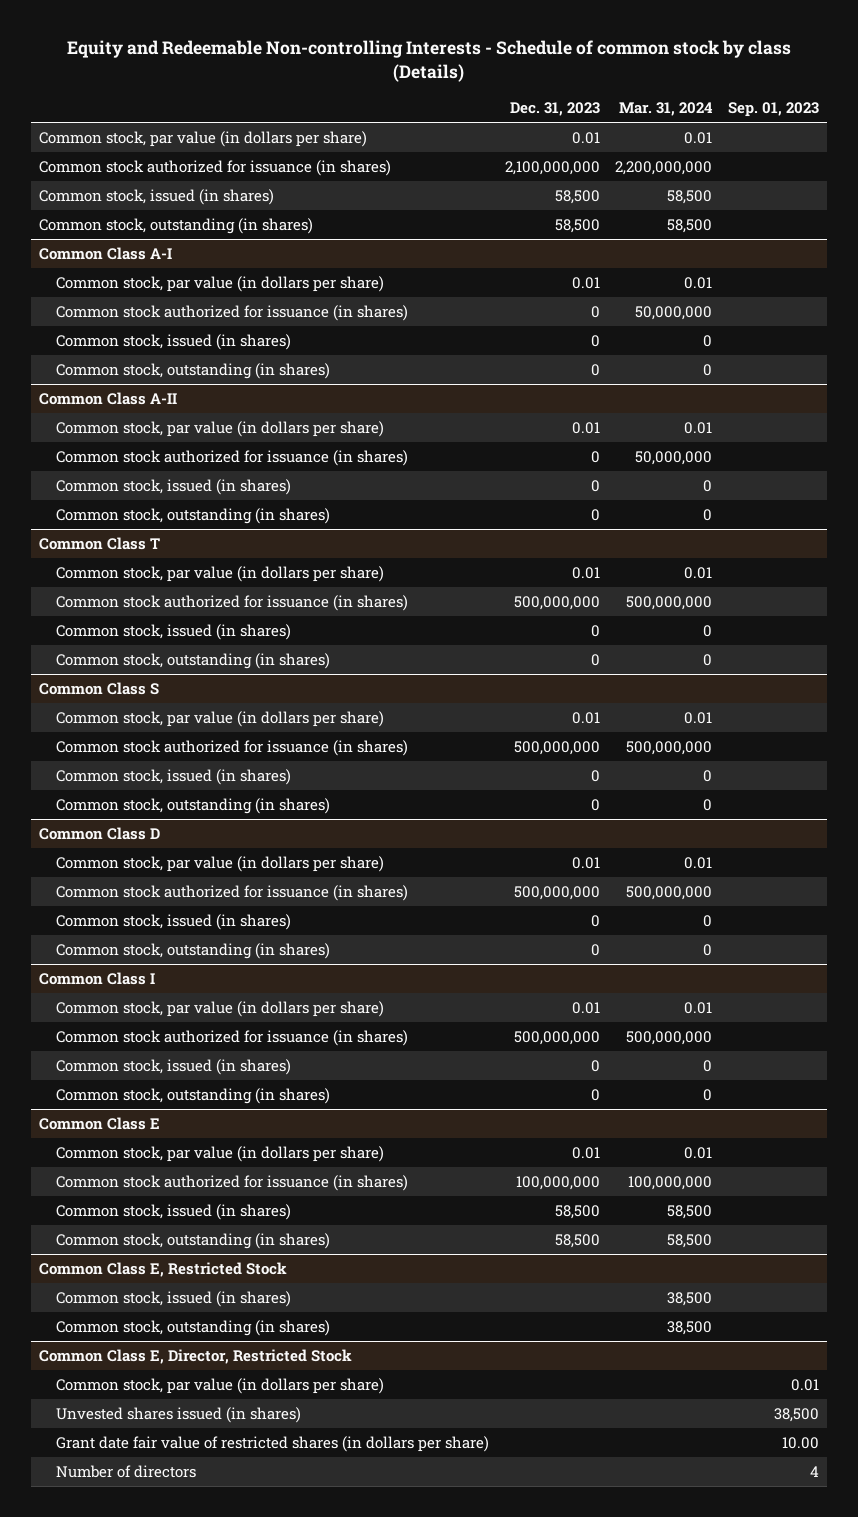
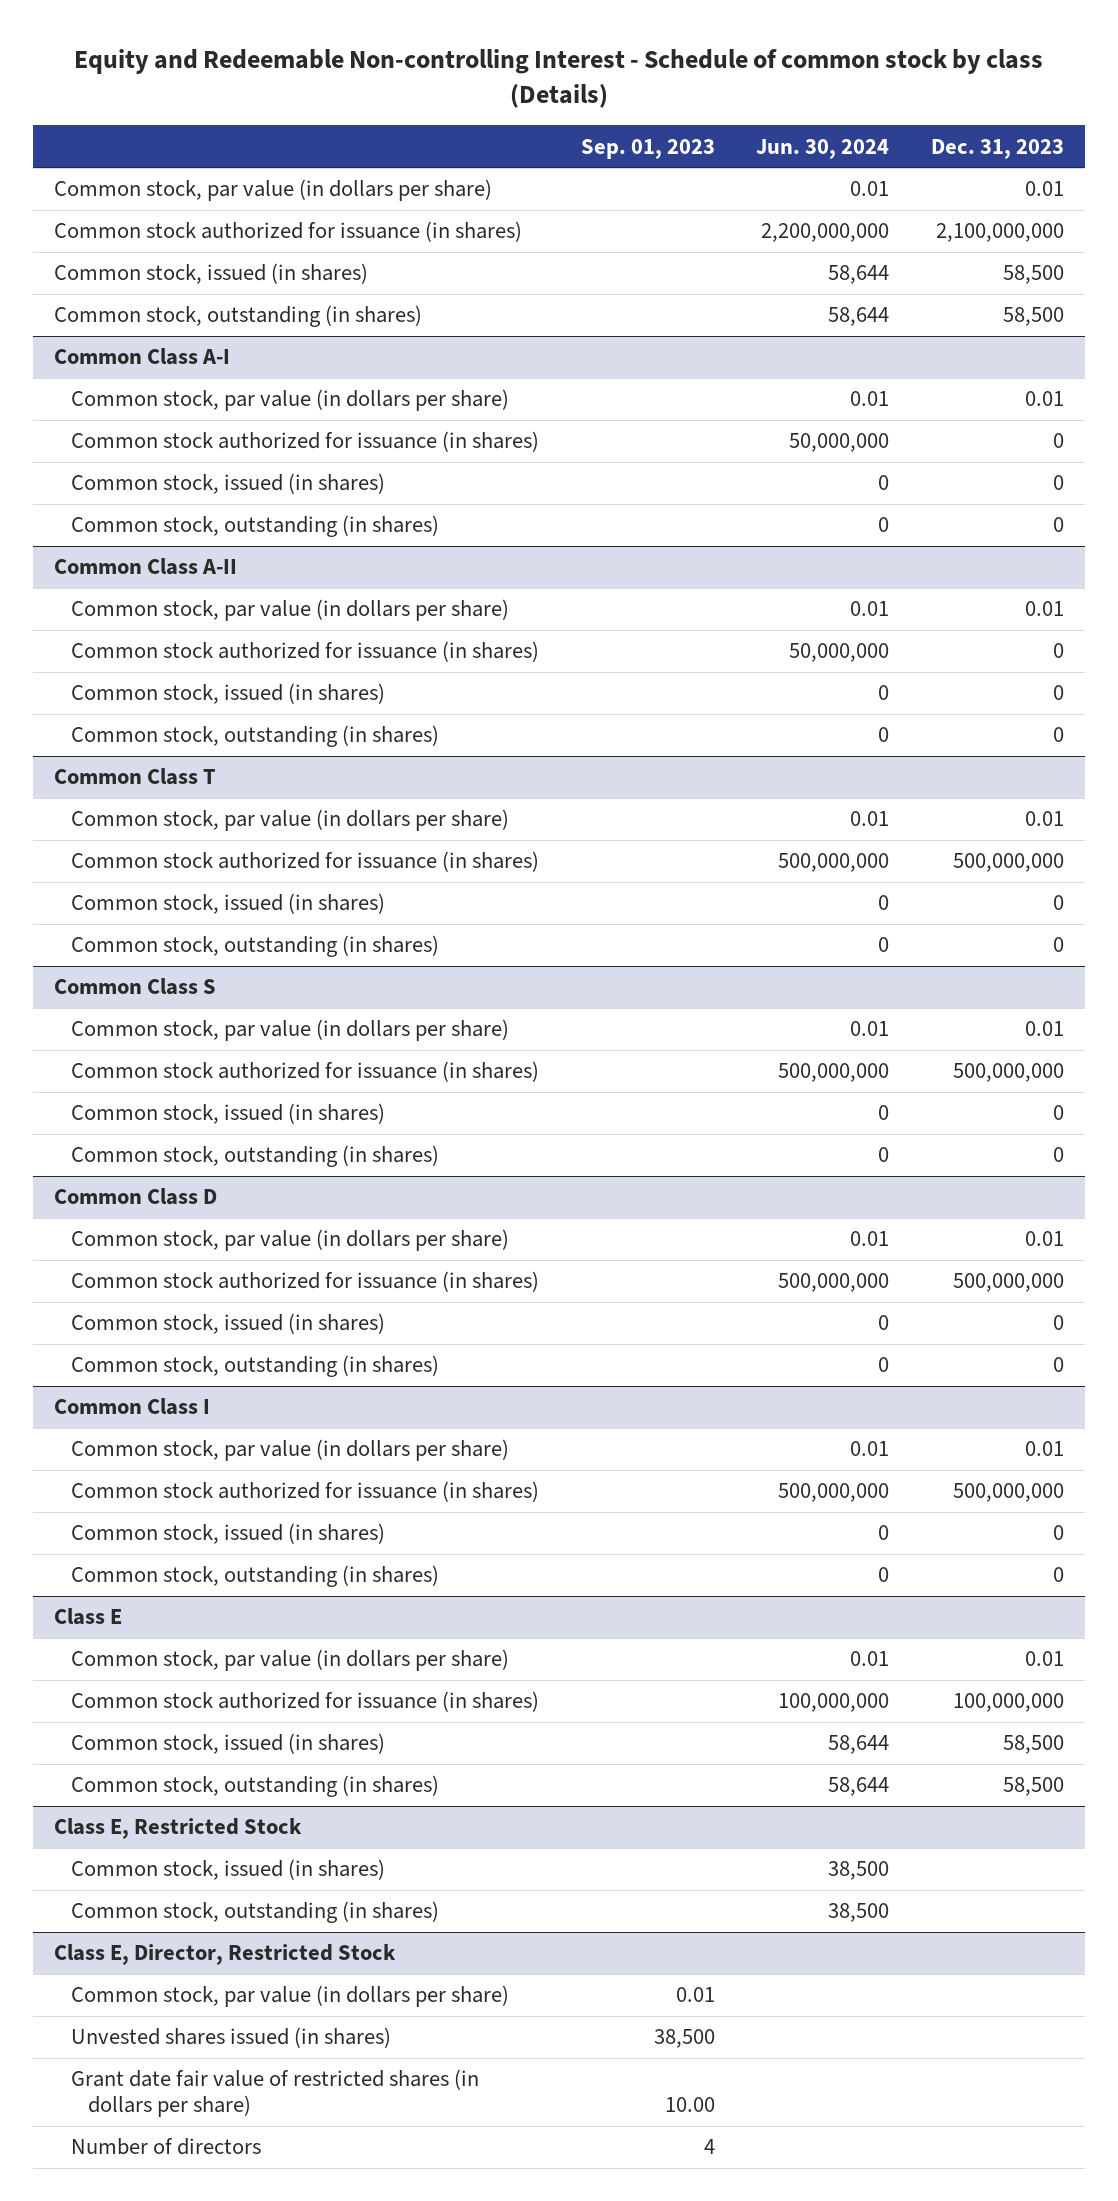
[66,40,791,82] Equity and Redeemable Non-controlling Interests - Schedule of common stock by class (Details) -> [74,48,1044,108] Equity and Redeemable Non-controlling Interest - Schedule of common stock by class (Details)
[619,102,714,117] Mar. 31, 2024 -> none
none -> [756,138,890,159] Jun. 30, 2024
[38,1117,160,1131] Common Class E -> [53,1608,122,1626] Class E
[38,1262,287,1278] Common Class E, Restricted Stock -> [53,1818,302,1840] Class E, Restricted Stock
[38,1349,352,1365] Common Class E, Director, Restricted Stock -> [53,1944,396,1966] Class E, Director, Restricted Stock

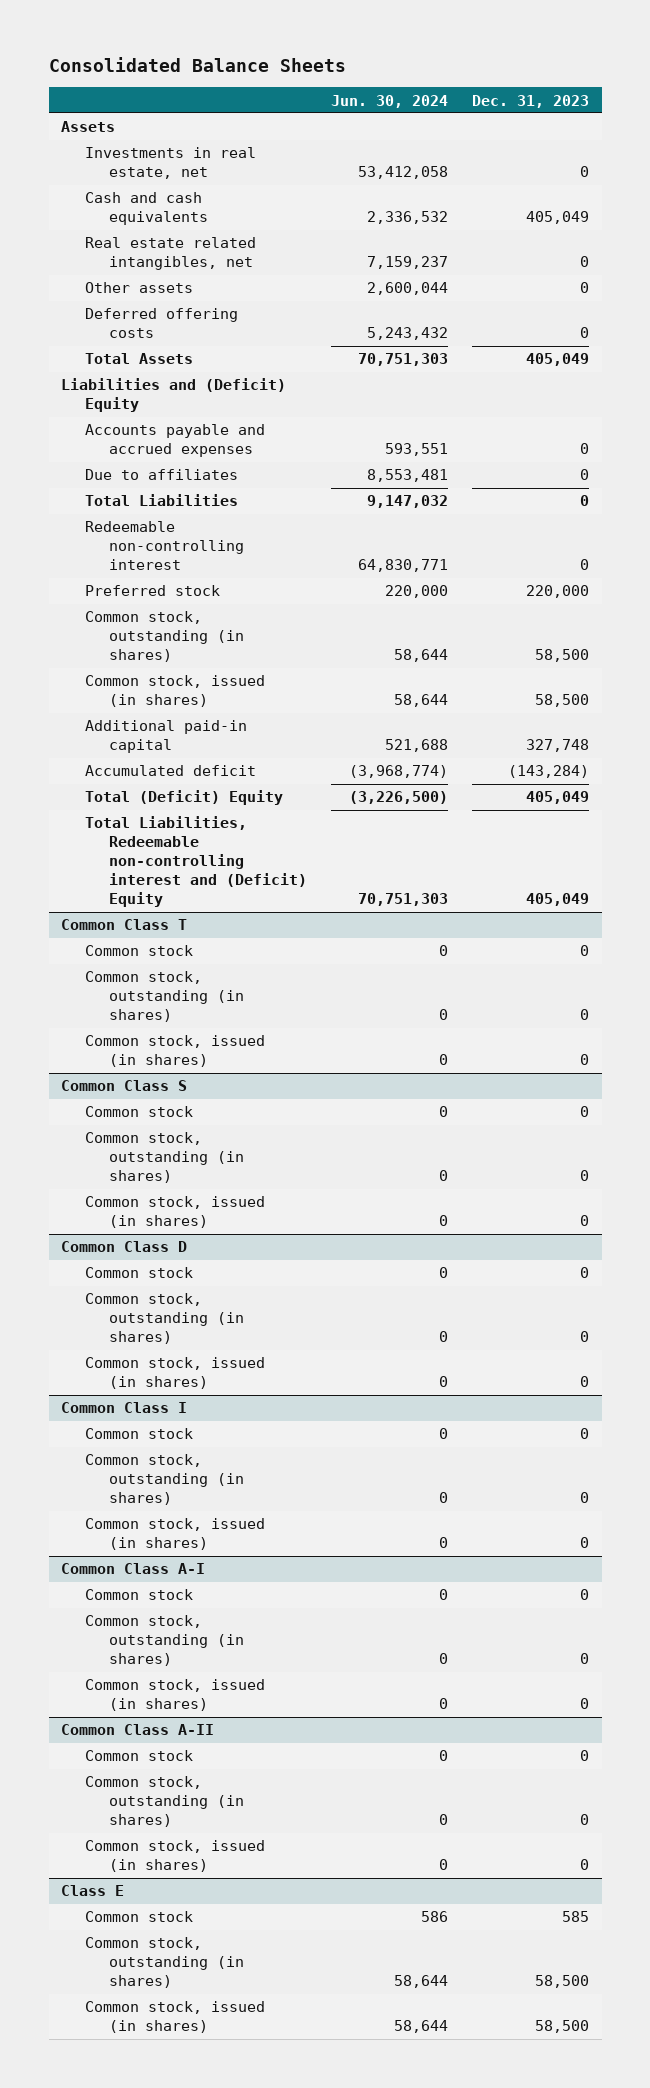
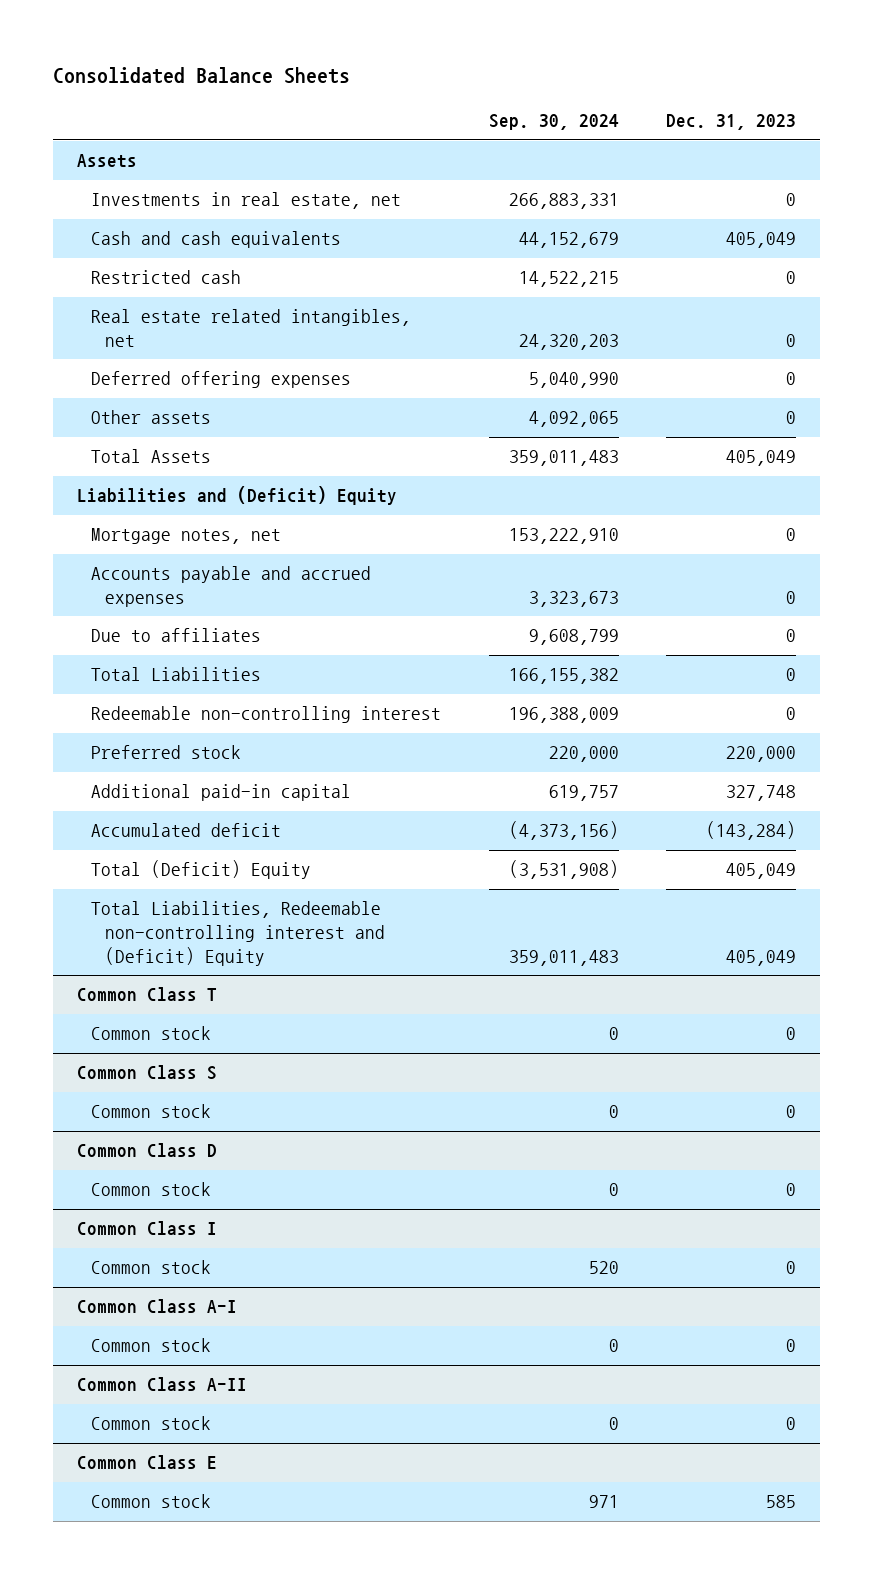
[331,94,449,108] Jun. 30, 2024 -> none
none -> [488,114,619,131] Sep. 30, 2024
none -> [90,270,241,285] Restricted cash
none -> [90,371,351,389] Deferred offering expenses
[84,308,238,339] Deferred offering costs -> none
none -> [90,528,281,545] Mortgage notes, net
[84,611,244,663] Common stock, outstanding (in shares) -> none
[84,675,265,708] Common stock, issued (in shares) -> none
[84,971,244,1023] Common stock, outstanding (in shares) -> none
[84,1035,265,1068] Common stock, issued (in shares) -> none
[84,1132,244,1184] Common stock, outstanding (in shares) -> none
[84,1196,265,1229] Common stock, issued (in shares) -> none
[84,1293,244,1345] Common stock, outstanding (in shares) -> none
[84,1357,265,1390] Common stock, issued (in shares) -> none
[84,1454,244,1506] Common stock, outstanding (in shares) -> none
[84,1518,265,1551] Common stock, issued (in shares) -> none
[84,1615,244,1667] Common stock, outstanding (in shares) -> none
[84,1679,265,1712] Common stock, issued (in shares) -> none
[84,1776,244,1828] Common stock, outstanding (in shares) -> none
[84,1840,265,1873] Common stock, issued (in shares) -> none
[60,1885,124,1897] Class E -> [76,1455,217,1470] Common Class E
[84,1937,244,1989] Common stock, outstanding (in shares) -> none
[84,2001,265,2034] Common stock, issued (in shares) -> none

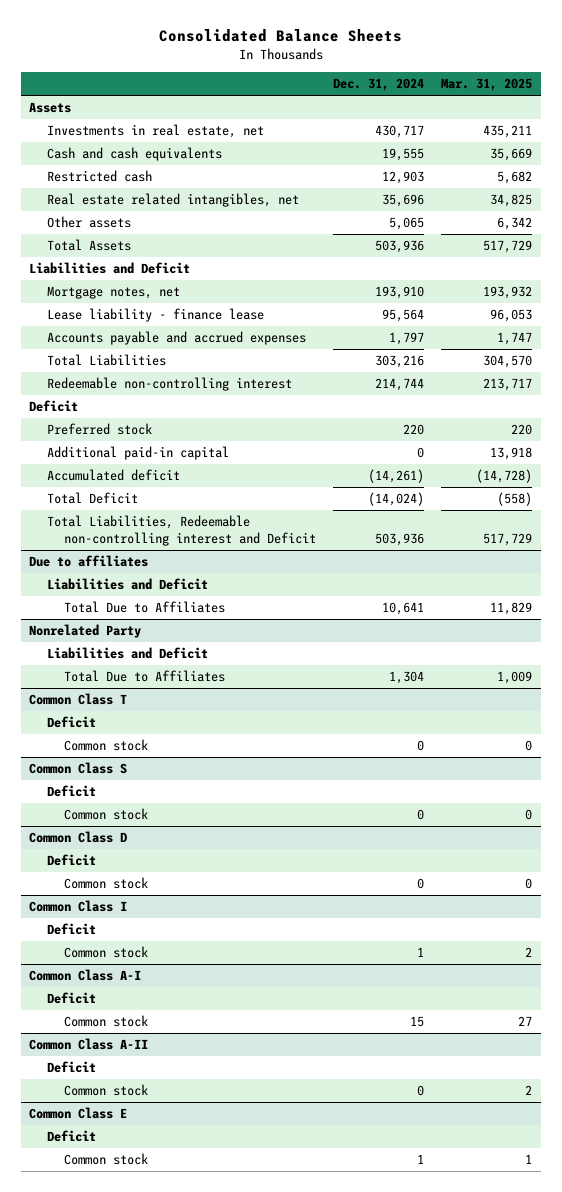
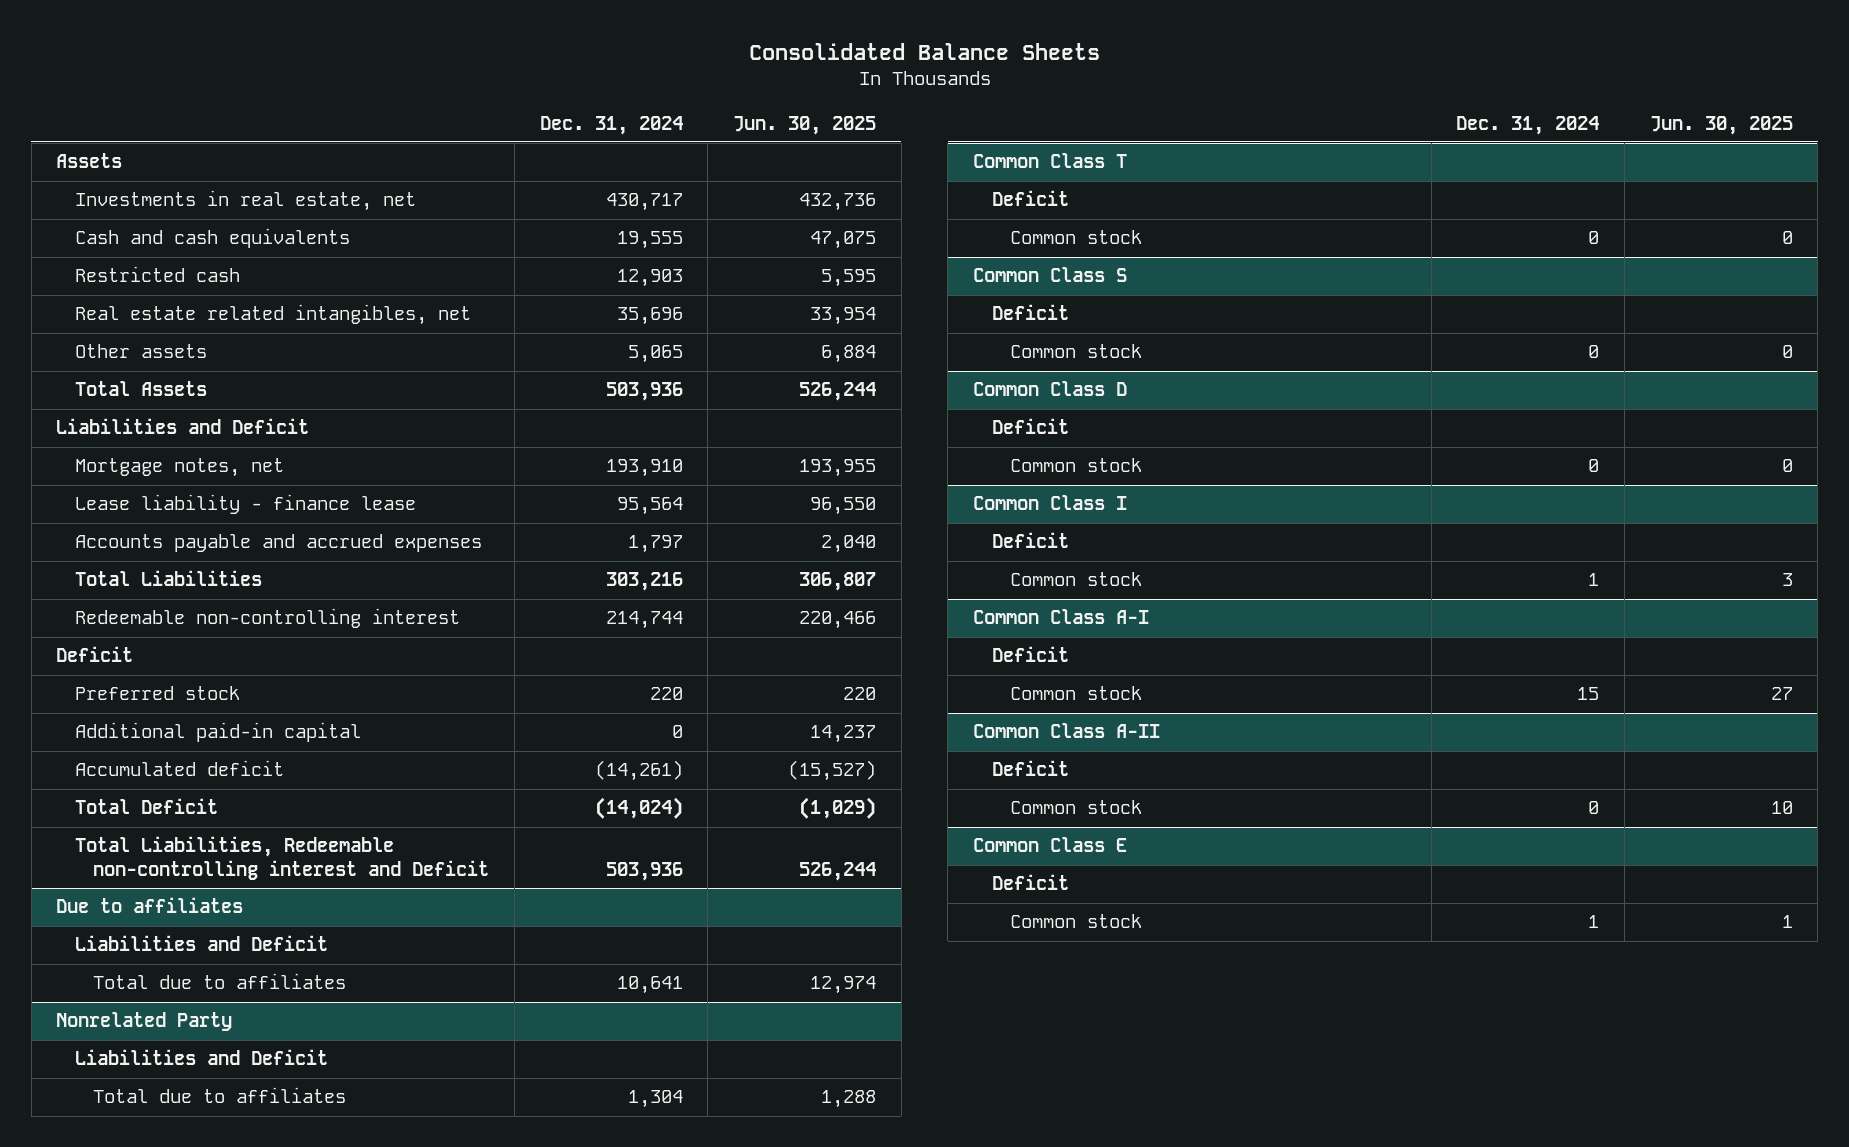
[441,78,533,92] Mar. 31, 2025 -> none
none -> [732,115,876,135] Jun. 30, 2025
[64,601,226,614] Total Due to Affiliates -> [93,973,347,990] Total due to affiliates
[64,670,226,683] Total Due to Affiliates -> [93,1087,347,1104] Total due to affiliates

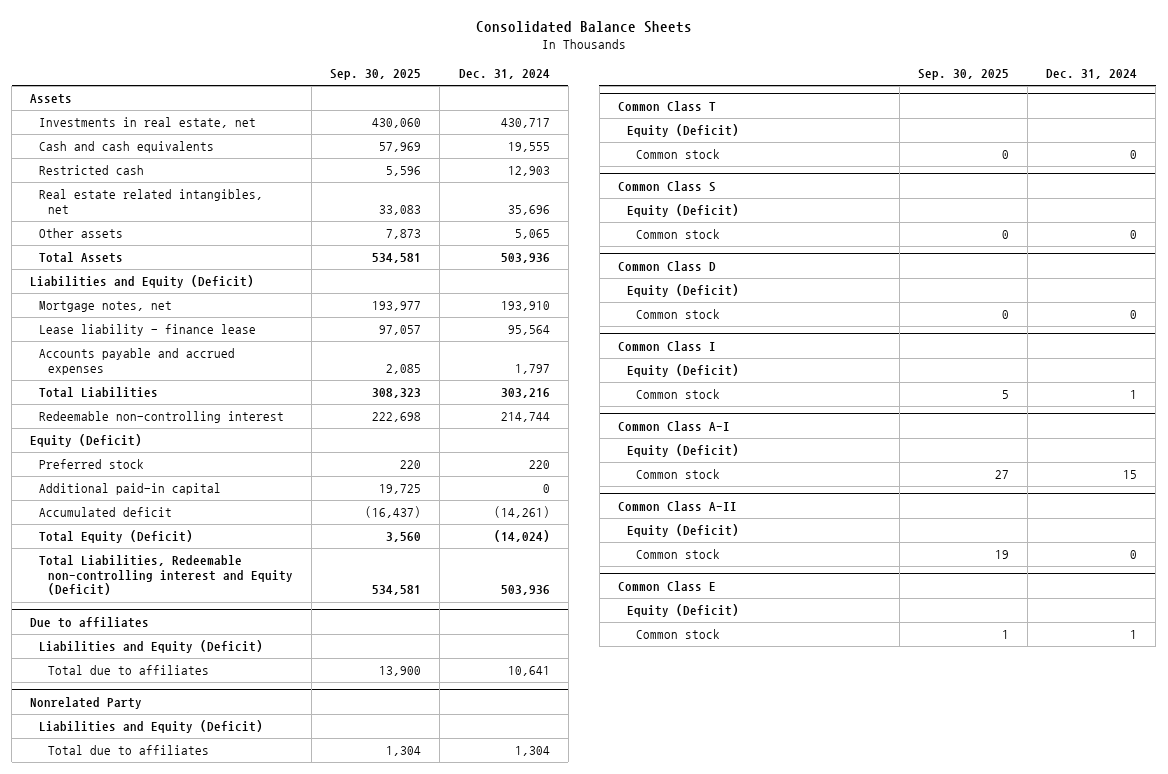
[732,115,876,135] Jun. 30, 2025 -> none
none -> [330,68,422,80] Sep. 30, 2025
[56,418,310,435] Liabilities and Deficit -> [30,275,255,289] Liabilities and Equity (Deficit)
[56,646,134,663] Deficit -> [30,434,143,448] Equity (Deficit)
[74,798,218,815] Total Deficit -> [39,530,194,544] Total Equity (Deficit)
[74,836,490,880] Total Liabilities, Redeemable non-controlling interest and Deficit -> [39,555,294,596] Total Liabilities, Redeemable non-controlling interest and Equity (Deficit)
[74,935,328,952] Liabilities and Deficit -> [39,640,264,654] Liabilities and Equity (Deficit)
[74,1049,328,1066] Liabilities and Deficit -> [39,720,264,734] Liabilities and Equity (Deficit)
[991,190,1069,207] Deficit -> [627,124,740,138] Equity (Deficit)
[991,304,1069,321] Deficit -> [627,204,740,218] Equity (Deficit)
[991,418,1069,435] Deficit -> [627,284,740,298] Equity (Deficit)
[991,532,1069,549] Deficit -> [627,364,740,378] Equity (Deficit)
[991,646,1069,663] Deficit -> [627,444,740,458] Equity (Deficit)
[991,760,1069,777] Deficit -> [627,524,740,538] Equity (Deficit)
[991,874,1069,891] Deficit -> [627,604,740,618] Equity (Deficit)

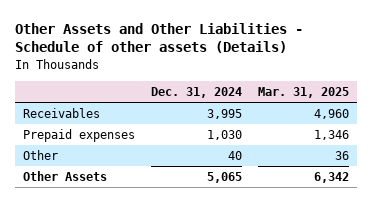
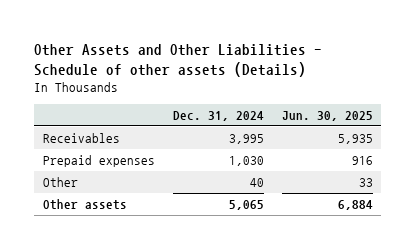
[257,87,349,99] Mar. 31, 2025 -> none
none -> [281,110,373,121] Jun. 30, 2025
[22,171,107,182] Other Assets -> [43,199,128,211] Other assets

